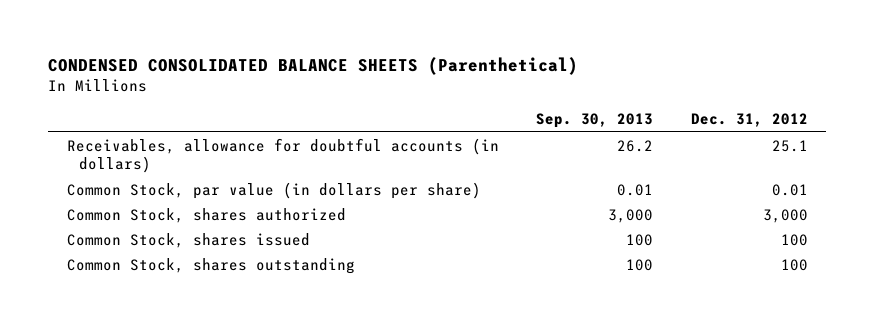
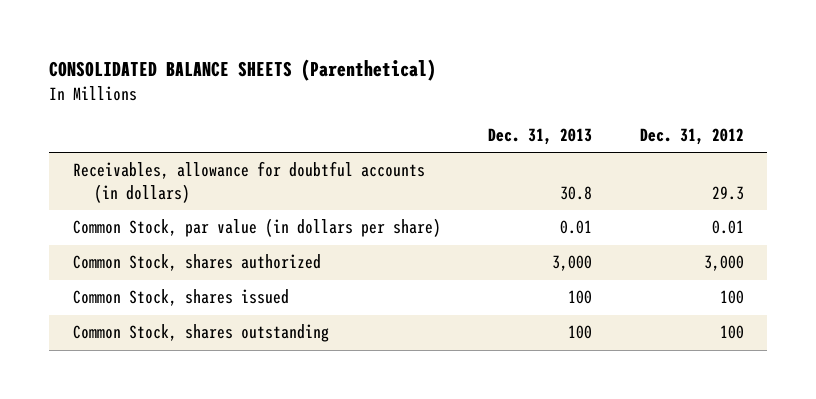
[47,57,578,76] CONDENSED CONSOLIDATED BALANCE SHEETS (Parenthetical) -> [49,59,437,82] CONSOLIDATED BALANCE SHEETS (Parenthetical)
[536,113,654,129] Sep. 30, 2013 -> none
none -> [488,128,593,146] Dec. 31, 2013
[771,139,808,152] 25.1 -> [711,185,744,200] 29.3

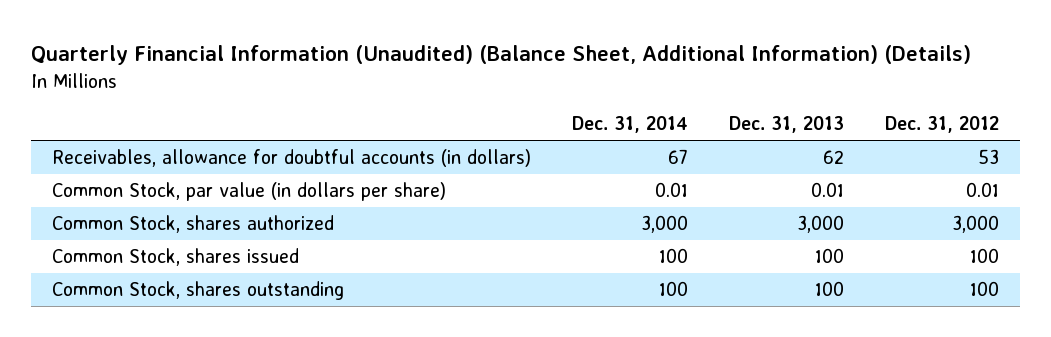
[49,59,437,82] CONSOLIDATED BALANCE SHEETS (Parenthetical) -> [31,45,972,66] Quarterly Financial Information (Unaudited) (Balance Sheet, Additional Information) (Details)
none -> [572,116,689,134] Dec. 31, 2014
[560,185,593,200] 30.8 -> [823,150,845,165] 62
[711,185,744,200] 29.3 -> [978,149,1000,165] 53

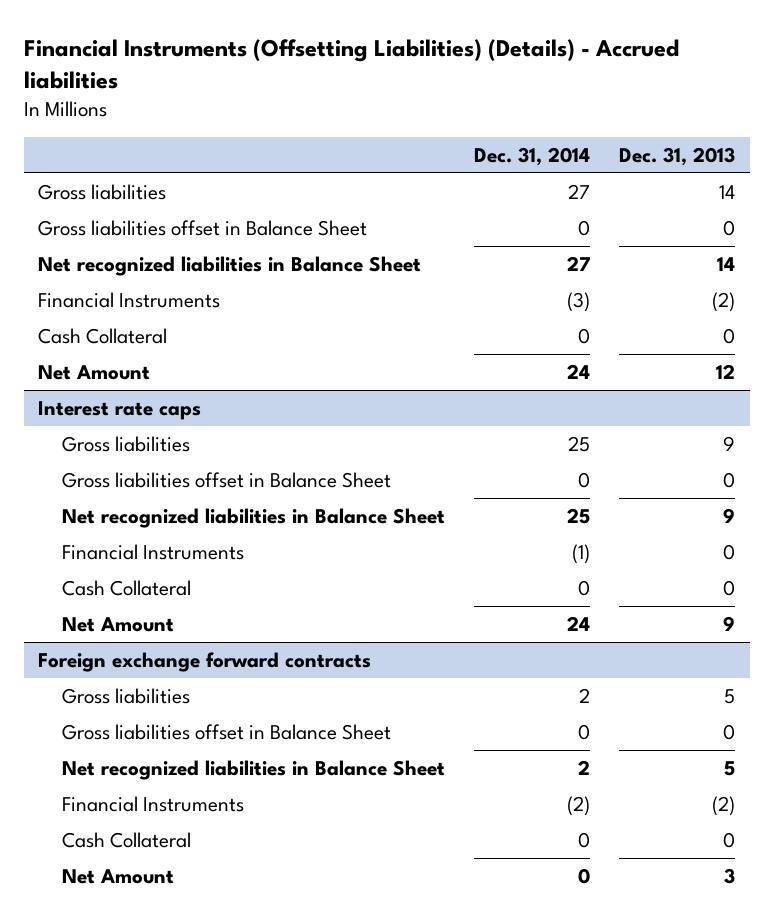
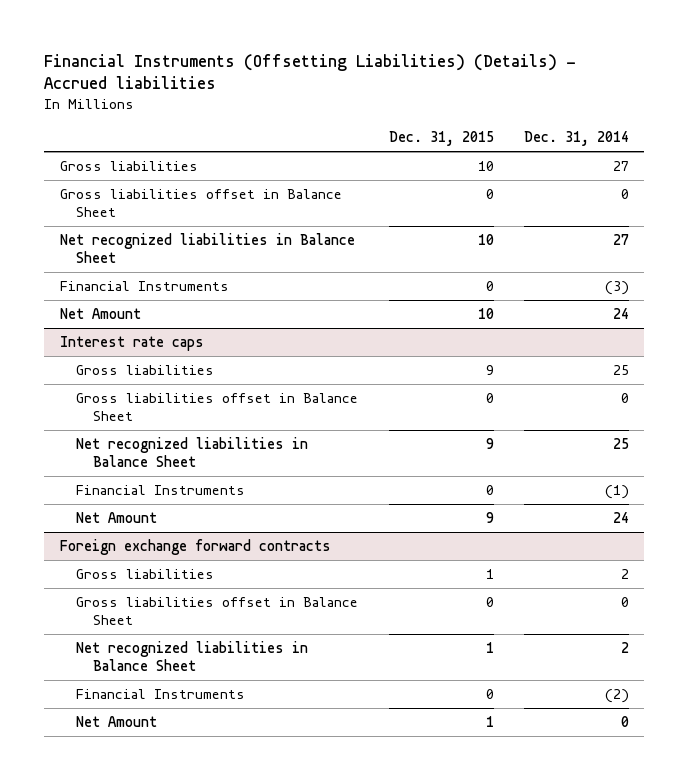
[619,146,736,166] Dec. 31, 2013 -> none
none -> [388,131,494,147] Dec. 31, 2015
[38,327,168,344] Cash Collateral -> none
[62,579,192,596] Cash Collateral -> none
[62,831,192,848] Cash Collateral -> none

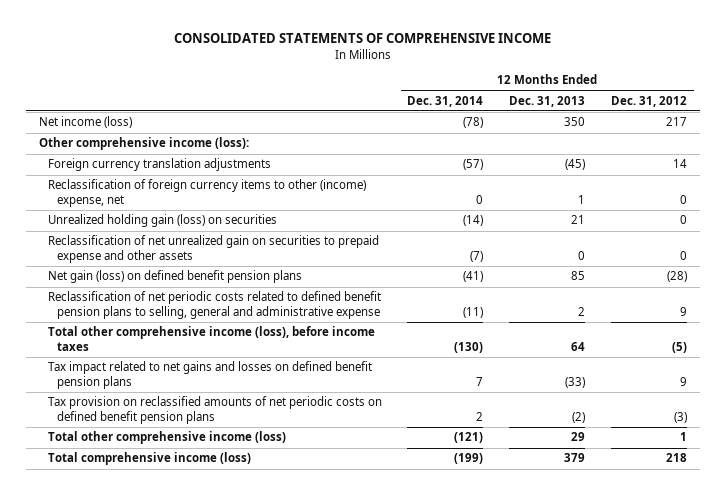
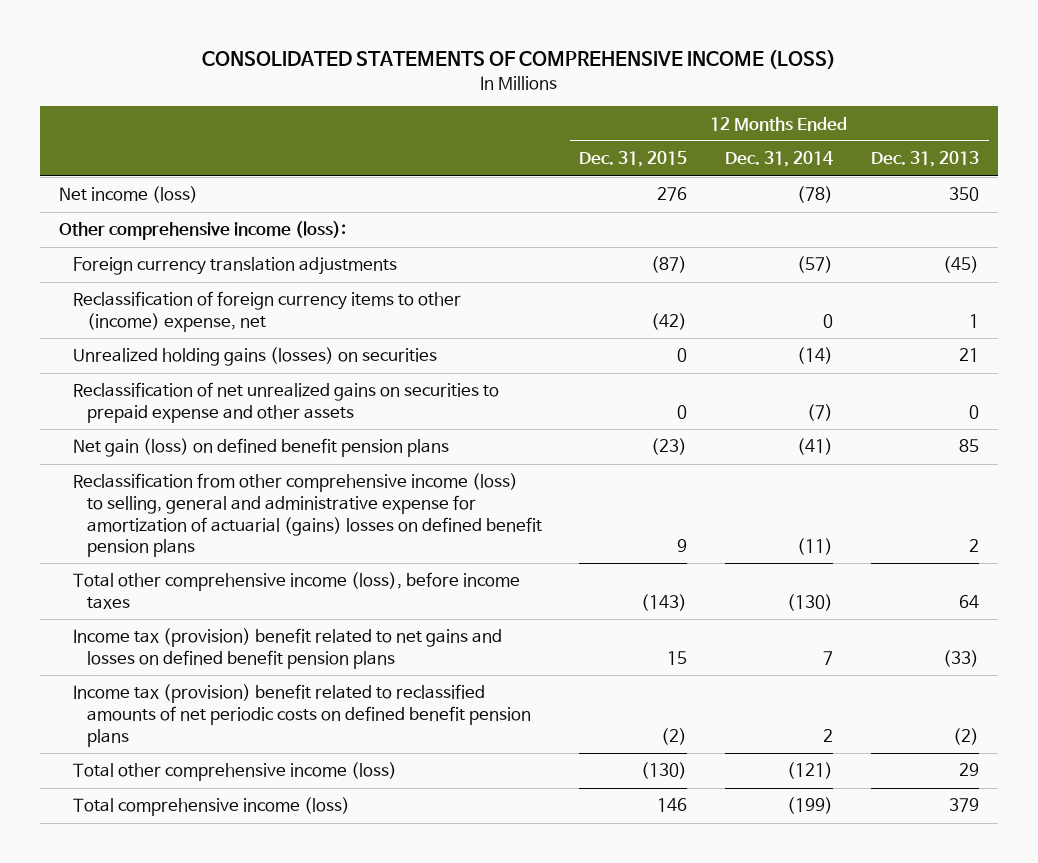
[173,33,551,44] CONSOLIDATED STATEMENTS OF COMPREHENSIVE INCOME -> [202,50,837,70] CONSOLIDATED STATEMENTS OF COMPREHENSIVE INCOME (LOSS)
[611,95,688,107] Dec. 31, 2012 -> none
none -> [579,151,688,168] Dec. 31, 2015
[47,214,277,228] Unrealized holding gain (loss) on securities -> [72,347,437,367] Unrealized holding gains (losses) on securities
[47,235,379,263] Reclassification of net unrealized gain on securities to prepaid expense and other assets -> [72,382,499,424] Reclassification of net unrealized gains on securities to prepaid expense and other assets
[47,291,381,319] Reclassification of net periodic costs related to defined benefit pension plans to selling, general and administrative expense -> [72,473,542,558] Reclassification from other comprehensive income (loss) to selling, general and administrative expense for amortization of actuarial (gains) losses on defined benefit pension plans
[47,361,372,389] Tax impact related to net gains and losses on defined benefit pension plans -> [72,628,502,670] Income tax (provision) benefit related to net gains and losses on defined benefit pension plans
[47,396,382,424] Tax provision on reclassified amounts of net periodic costs on defined benefit pension plans -> [72,684,531,747] Income tax (provision) benefit related to reclassified amounts of net periodic costs on defined benefit pension plans

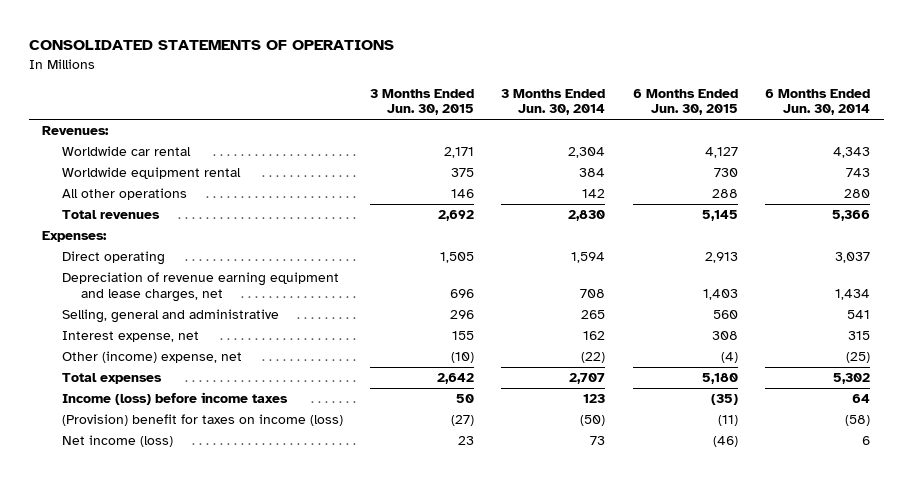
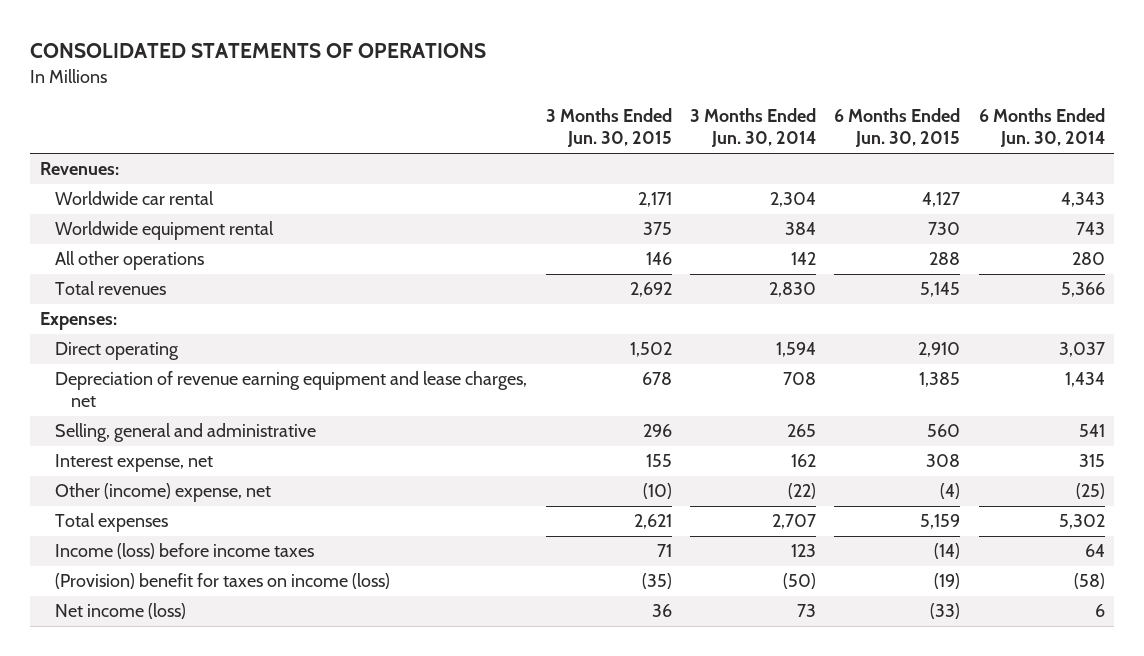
[439,252,474,264] 1,505 -> [629,342,672,358] 1,502
[704,252,738,264] 2,913 -> [918,342,961,358] 2,910
[449,289,474,299] 696 -> [641,372,672,386] 678
[702,289,738,301] 1,403 -> [919,372,961,388] 1,385
[436,373,474,385] 2,642 -> [633,514,672,530] 2,621
[701,373,738,385] 5,180 -> [920,514,961,530] 5,159
[455,394,474,404] 50 -> [656,544,672,558] 71
[710,394,738,406] (35) -> [934,543,961,560] (14)
[450,415,474,427] (27) -> [641,573,672,590] (35)
[717,415,738,427] (11) -> [934,573,961,590] (19)
[457,436,474,446] 23 -> [651,604,672,618] 36
[712,436,738,448] (46) -> [930,603,961,620] (33)

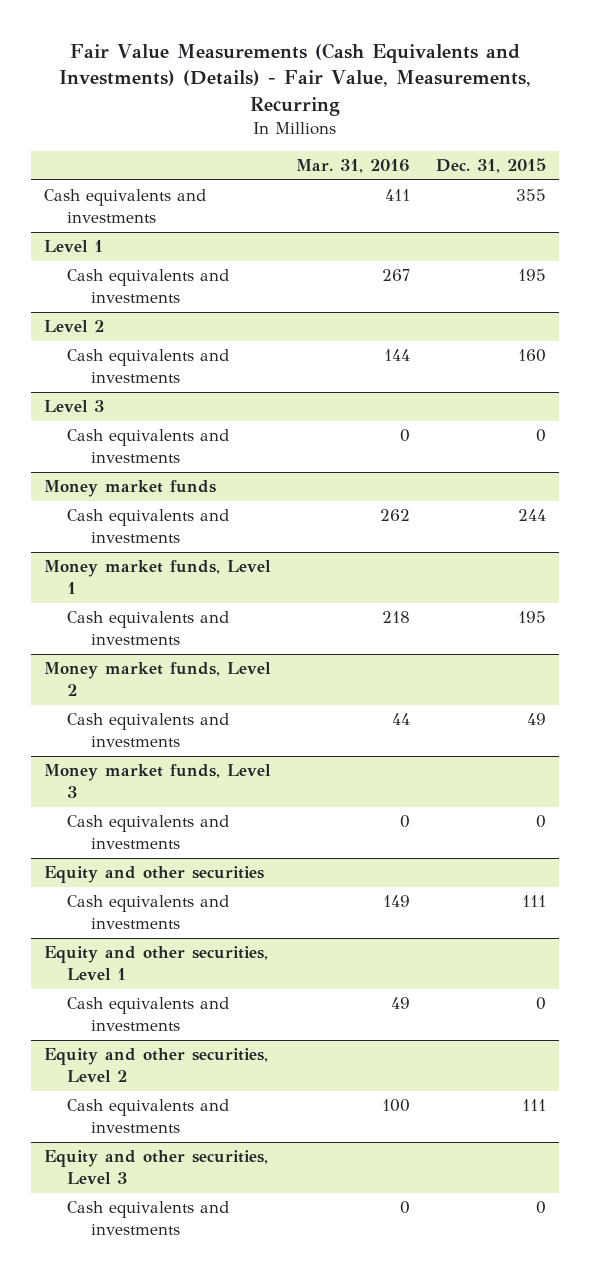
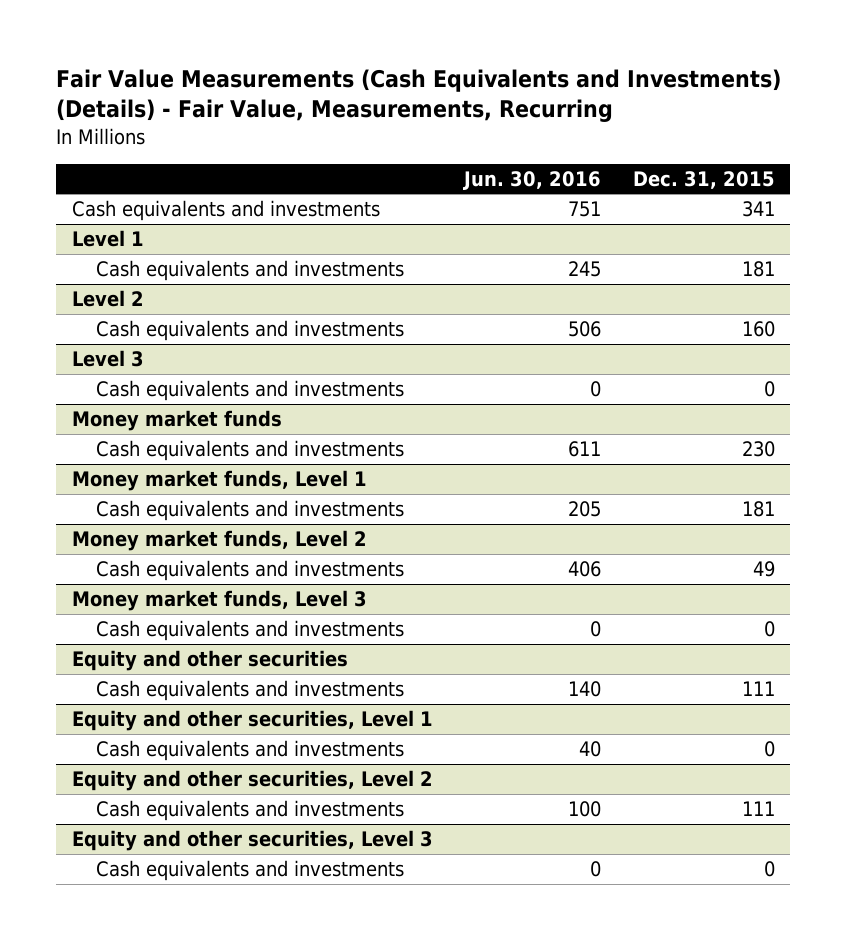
[295,159,410,174] Mar. 31, 2016 -> none
none -> [463,170,602,190] Jun. 30, 2016
[515,189,546,202] 355 -> [741,200,775,217] 341
[517,269,546,282] 195 -> [741,260,775,277] 181
[517,509,546,522] 244 -> [741,440,775,457] 230
[517,611,546,624] 195 -> [741,500,775,517] 181

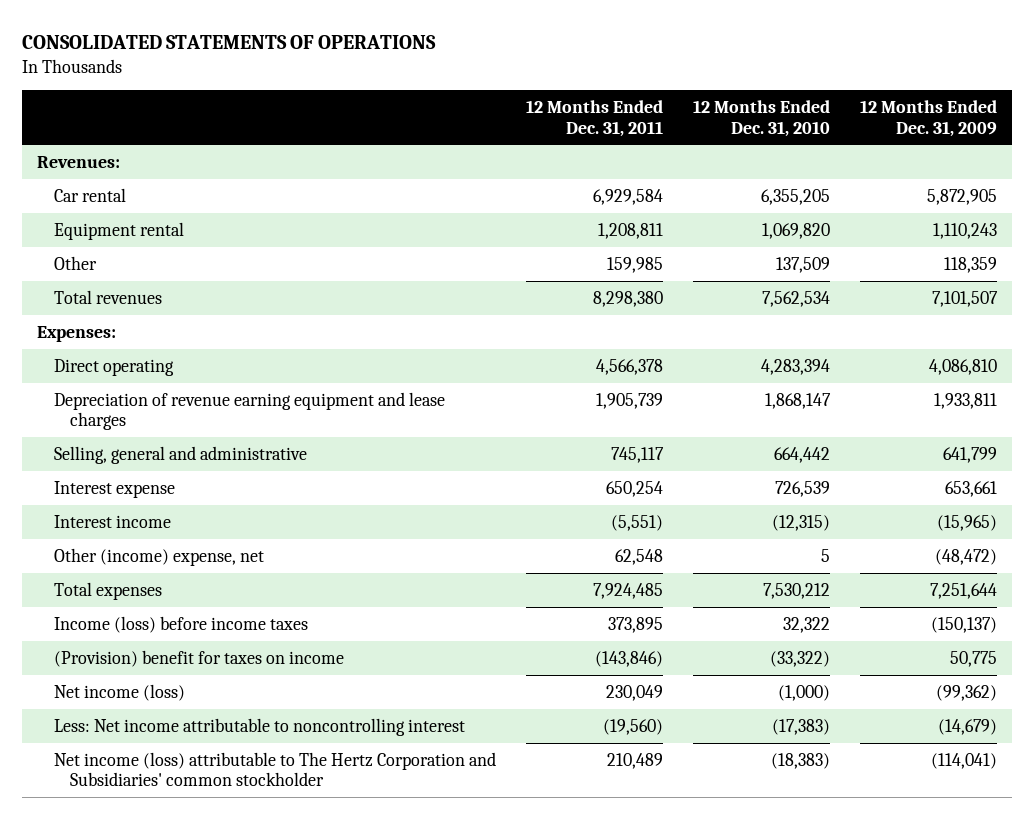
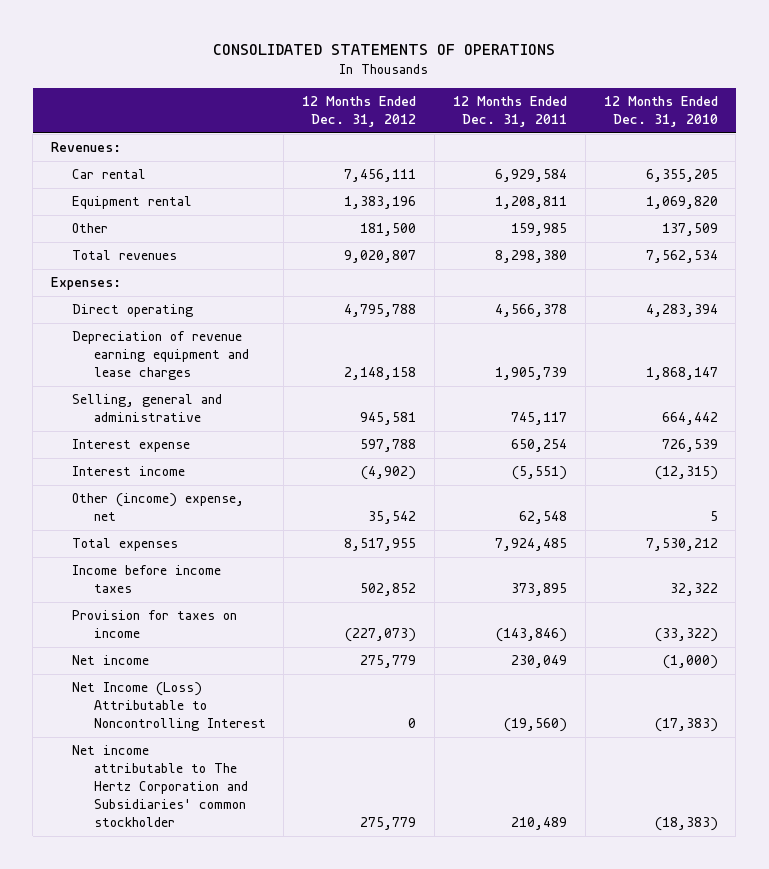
[859,100,997,137] 12 Months Ended Dec. 31, 2009 -> none
none -> [302,96,417,128] 12 Months Ended Dec. 31, 2012
[53,615,308,633] Income (loss) before income taxes -> [72,565,222,594] Income before income taxes
[53,649,344,667] (Provision) benefit for taxes on income -> [72,610,238,639] Provision for taxes on income
[53,683,185,701] Net income (loss) -> [72,655,150,666] Net income
[53,717,465,736] Less: Net income attributable to noncontrolling interest -> [72,682,266,732] Net Income (Loss) Attributable to Noncontrolling Interest
[53,751,496,787] Net income (loss) attributable to The Hertz Corporation and Subsidiaries' common stockholder -> [72,745,248,828] Net income attributable to The Hertz Corporation and Subsidiaries' common stockholder

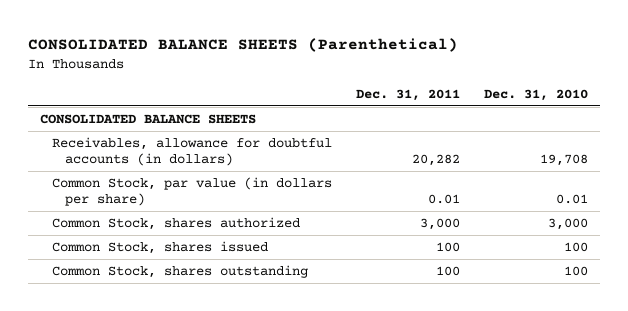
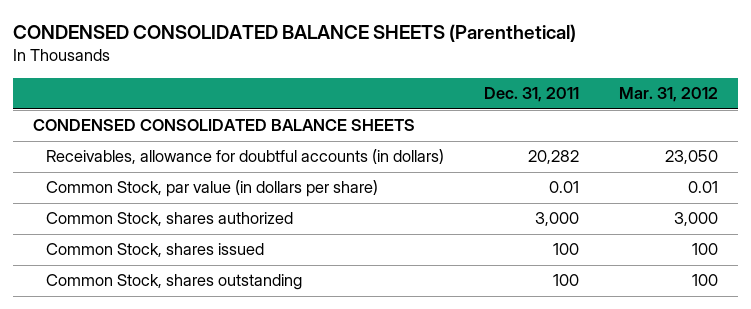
[27,38,458,53] CONSOLIDATED BALANCE SHEETS (Parenthetical) -> [13,24,577,43] CONDENSED CONSOLIDATED BALANCE SHEETS (Parenthetical)
[484,88,589,101] Dec. 31, 2010 -> none
none -> [618,87,718,103] Mar. 31, 2012
[39,114,256,125] CONSOLIDATED BALANCE SHEETS -> [33,119,416,132] CONDENSED CONSOLIDATED BALANCE SHEETS

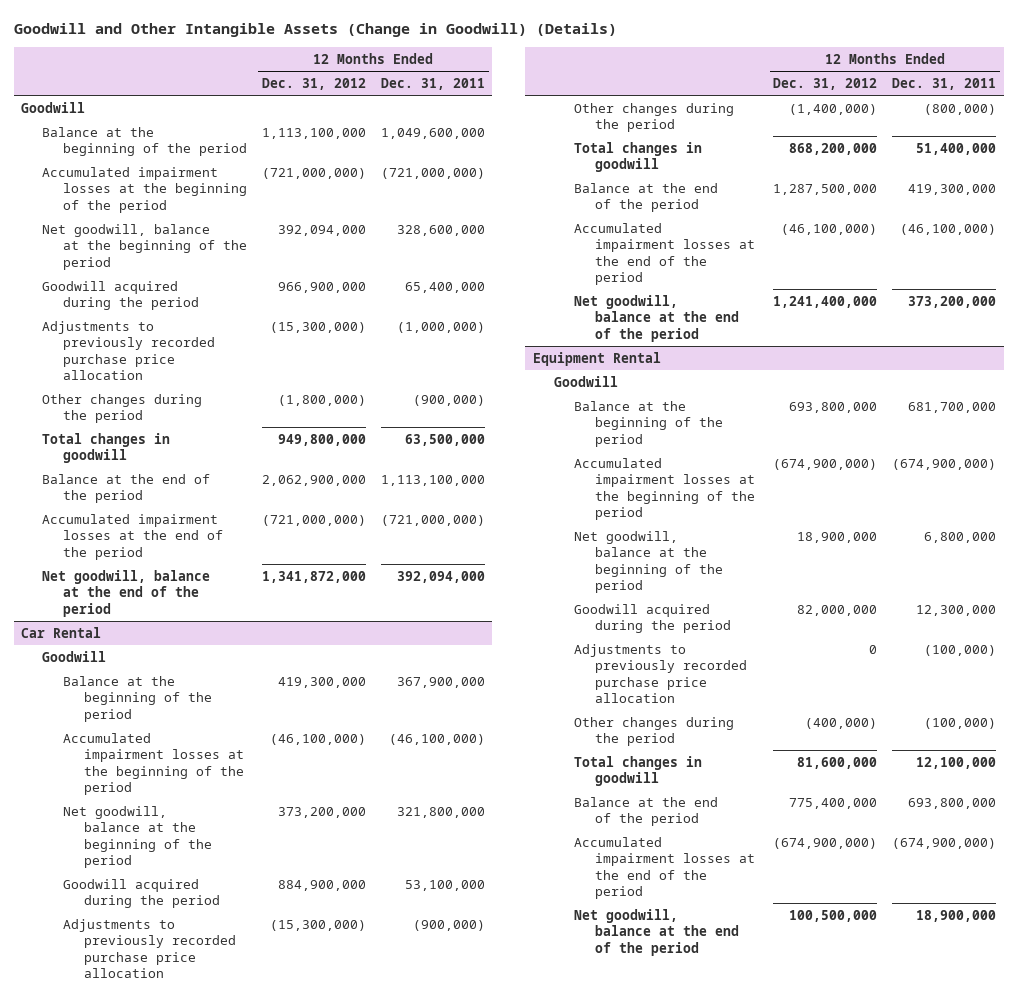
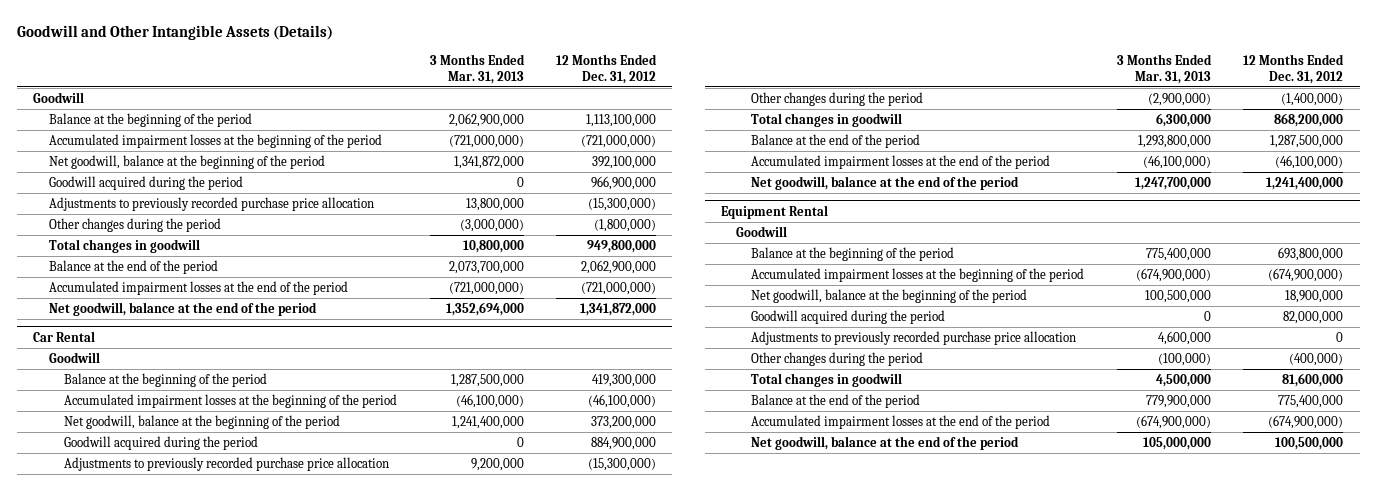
[13,22,617,37] Goodwill and Other Intangible Assets (Change in Goodwill) (Details) -> [17,25,334,41] Goodwill and Other Intangible Assets (Details)
[380,77,485,90] Dec. 31, 2011 -> none
none -> [429,54,525,84] 3 Months Ended Mar. 31, 2013
[277,224,366,236] 392,094,000 -> [592,156,657,170] 392,100,000

